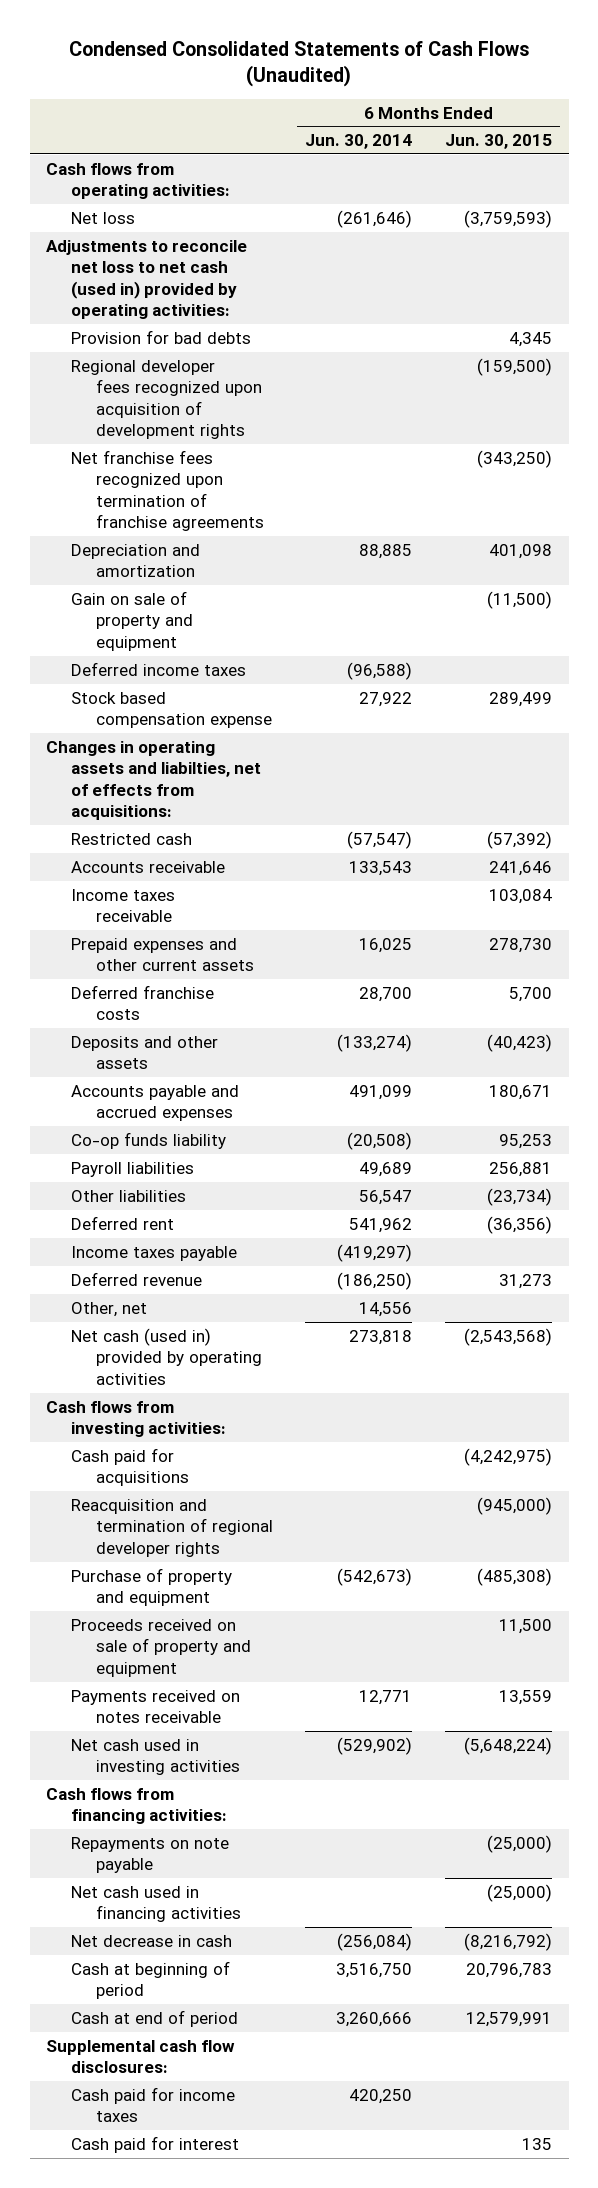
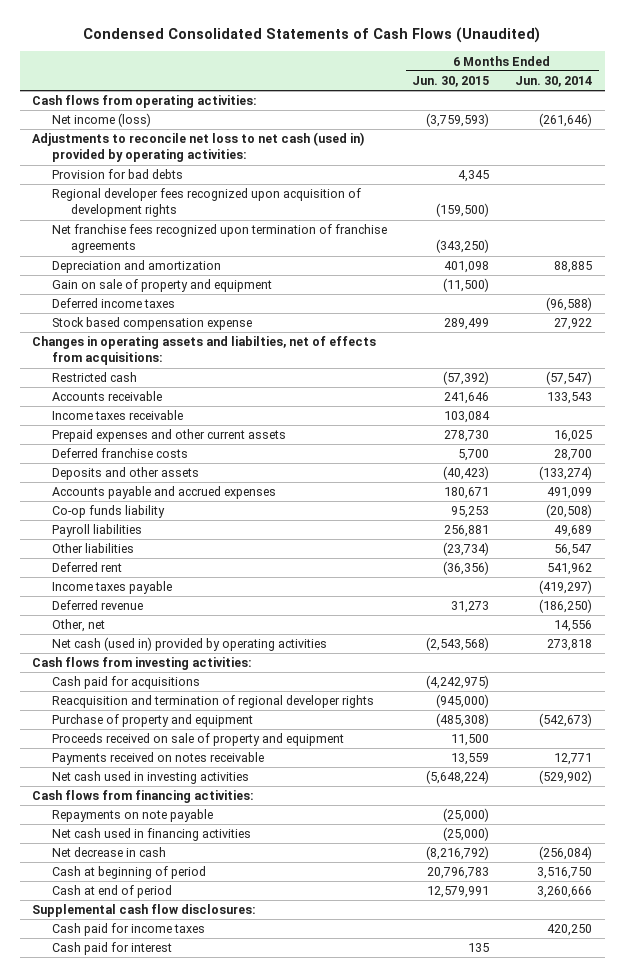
[70,211,135,224] Net loss -> [51,113,151,128] Net income (loss)

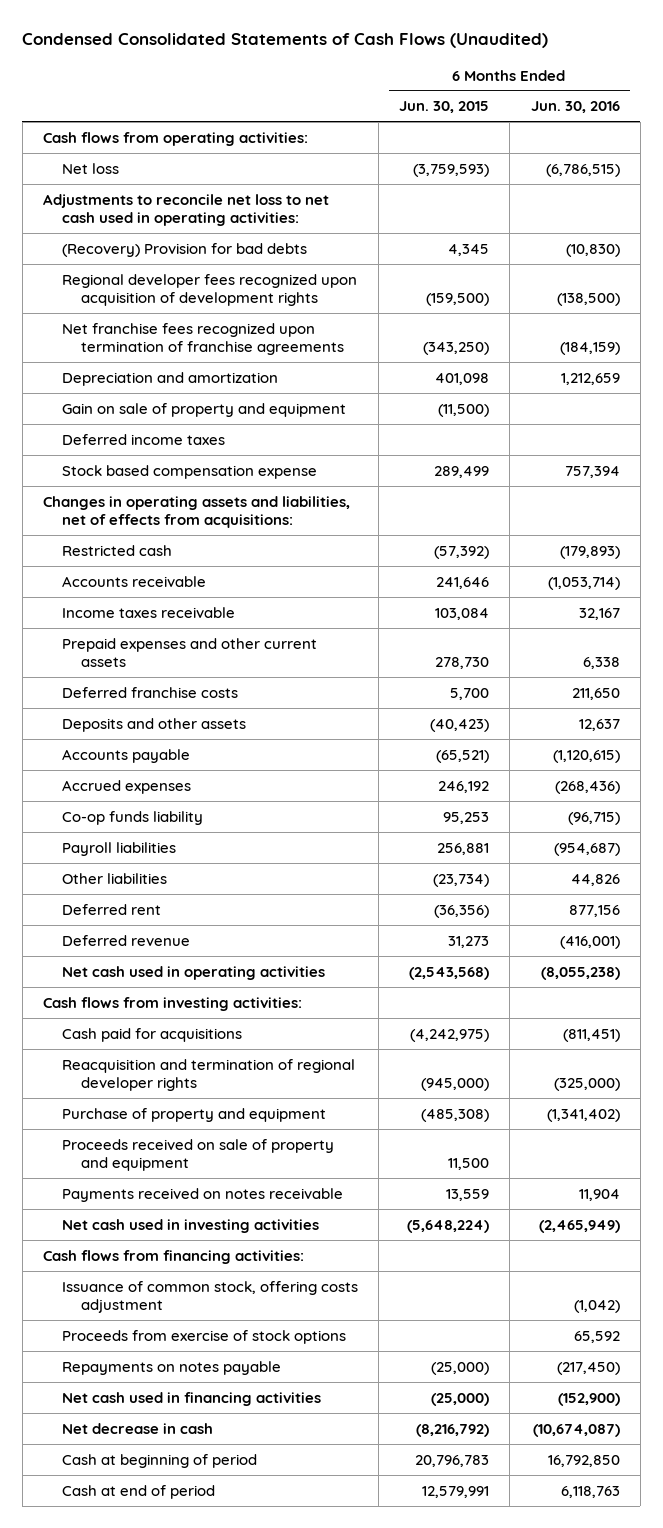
[515,76,593,88] Jun. 30, 2014 -> none
none -> [530,101,620,114] Jun. 30, 2016
[51,113,151,128] Net income (loss) -> [61,162,119,174] Net loss
[32,132,365,163] Adjustments to reconcile net loss to net cash (used in) provided by operating activities: -> [43,193,330,227] Adjustments to reconcile net loss to net cash used in operating activities:
[51,169,183,180] Provision for bad debts -> [61,242,307,257] (Recovery) Provision for bad debts
[32,336,377,366] Changes in operating assets and liabilties, net of effects from acquisitions: -> [43,495,351,529] Changes in operating assets and liabilities, net of effects from acquisitions:
[51,486,276,500] Accounts payable and accrued expenses -> none
none -> [61,748,190,763] Accounts payable
none -> [61,779,191,794] Accrued expenses
[51,581,172,595] Income taxes payable -> none
[51,619,105,633] Other, net -> none
[51,637,327,652] Net cash (used in) provided by operating activities -> [61,965,325,980] Net cash used in operating activities
none -> [61,1280,358,1314] Issuance of common stock, offering costs adjustment
none -> [61,1329,346,1344] Proceeds from exercise of stock options
[51,809,213,823] Repayments on note payable -> [61,1360,281,1375] Repayments on notes payable
[32,904,257,918] Supplemental cash flow disclosures: -> none
[51,923,205,937] Cash paid for income taxes -> none
[51,942,172,956] Cash paid for interest -> none

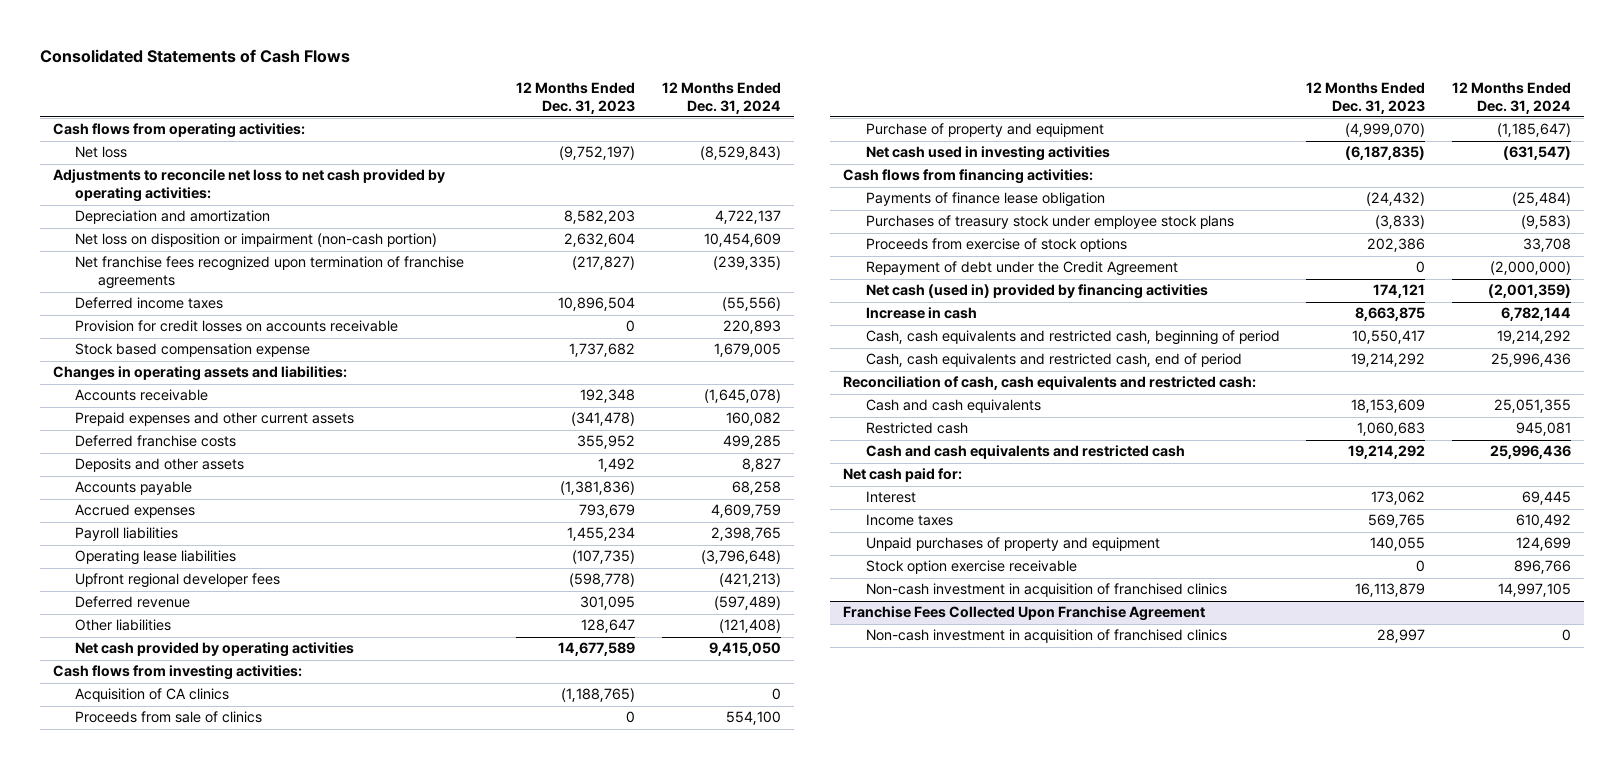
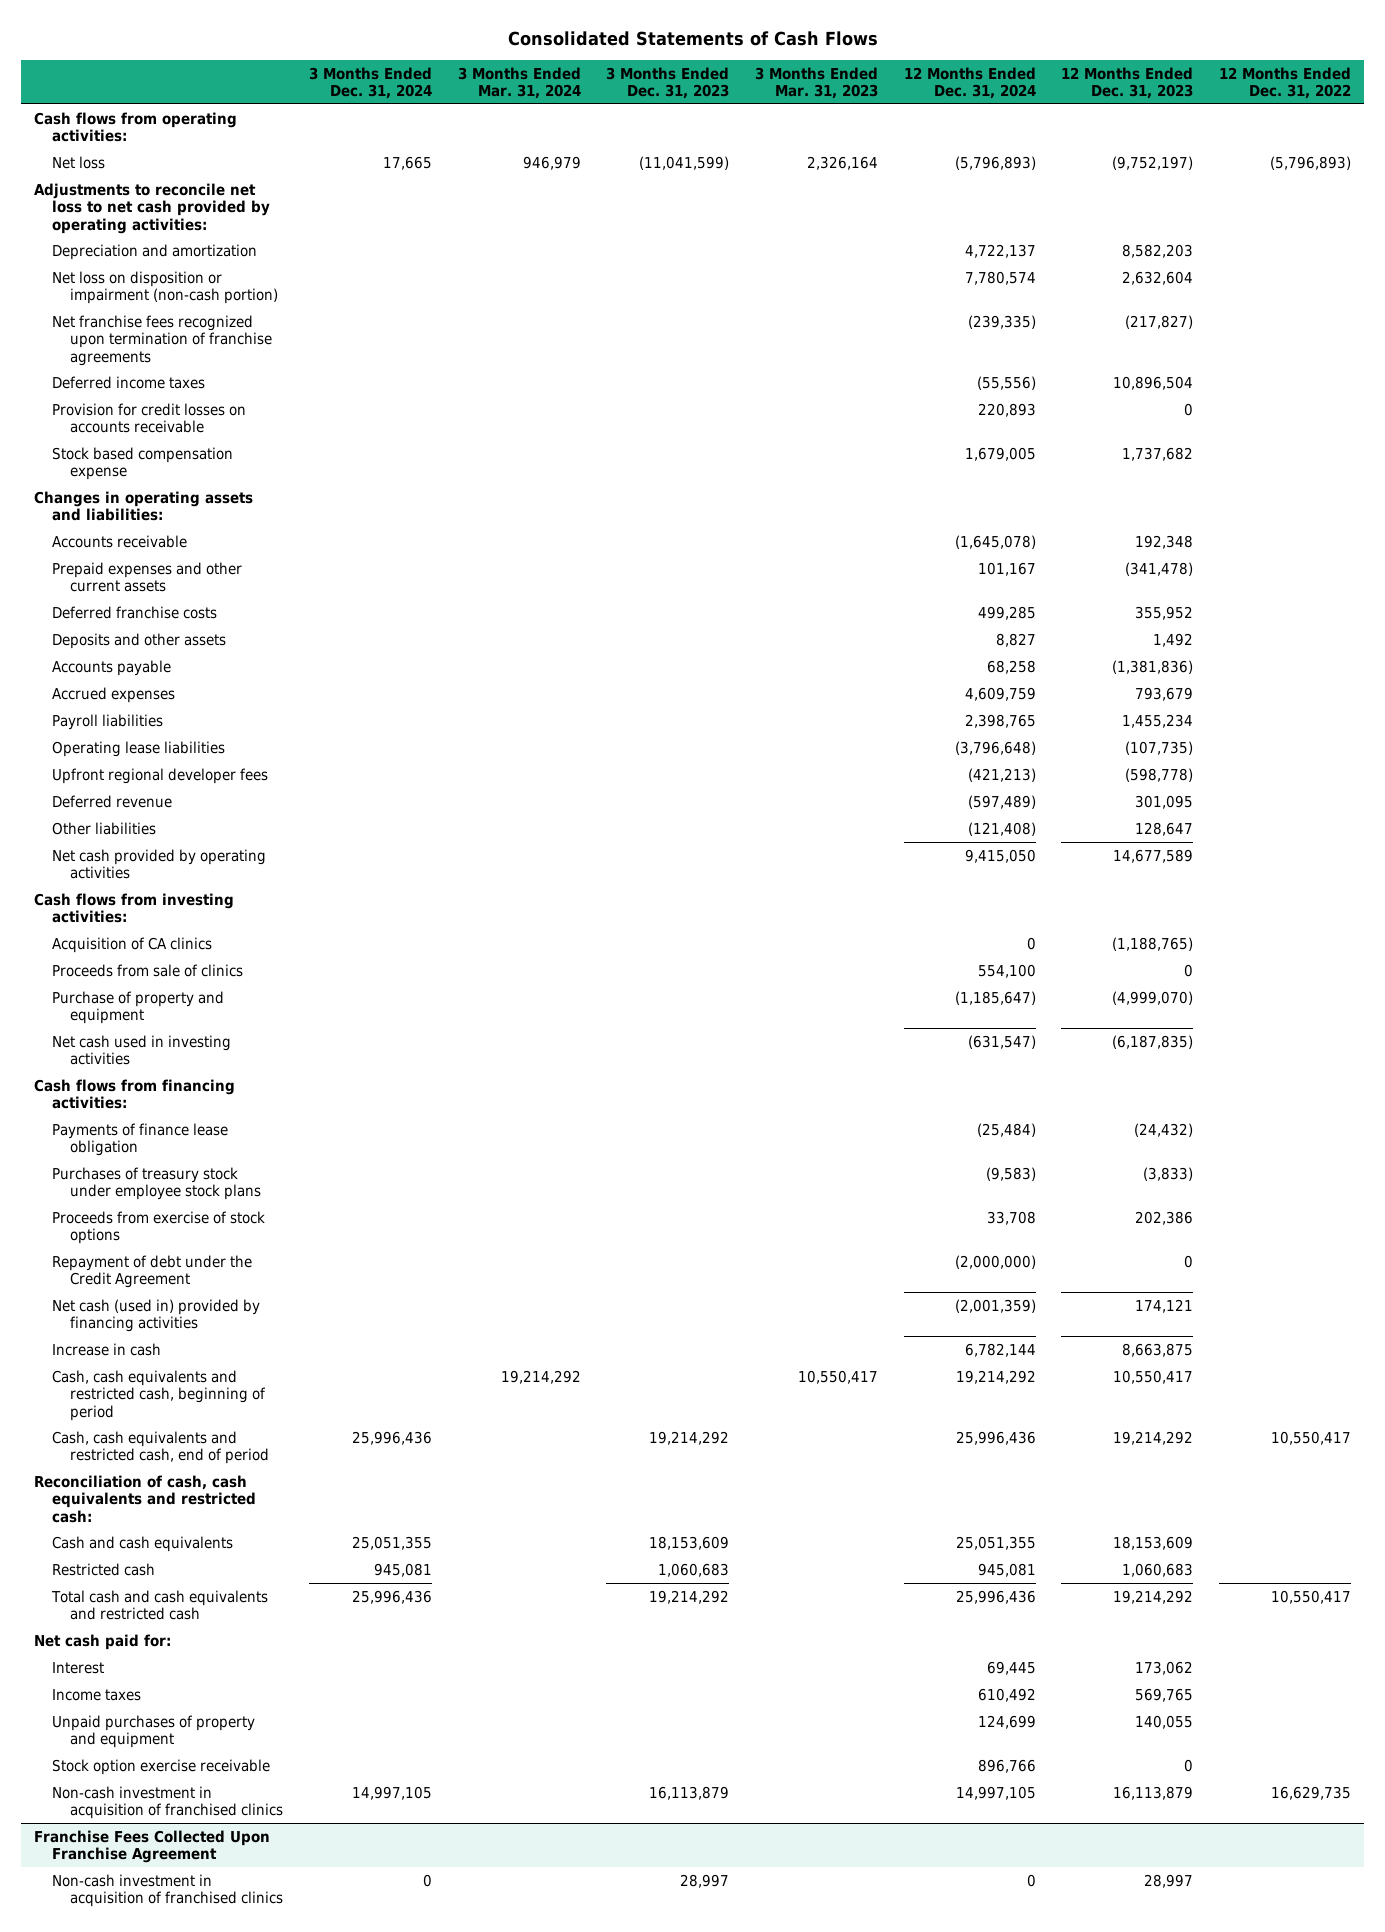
none -> [309,66,433,100] 3 Months Ended Dec. 31, 2024
none -> [457,66,581,100] 3 Months Ended Mar. 31, 2024
none -> [606,66,730,100] 3 Months Ended Dec. 31, 2023
none -> [755,66,879,100] 3 Months Ended Mar. 31, 2023
none -> [1219,66,1352,100] 12 Months Ended Dec. 31, 2022
[699,146,781,161] (8,529,843) -> [954,155,1036,170] (5,796,893)
[703,233,781,248] 10,454,609 -> [964,270,1036,285] 7,780,574
[725,412,781,427] 160,082 -> [977,561,1036,576] 101,167
[865,445,1185,460] Cash and cash equivalents and restricted cash -> [51,1589,269,1621] Total cash and cash equivalents and restricted cash

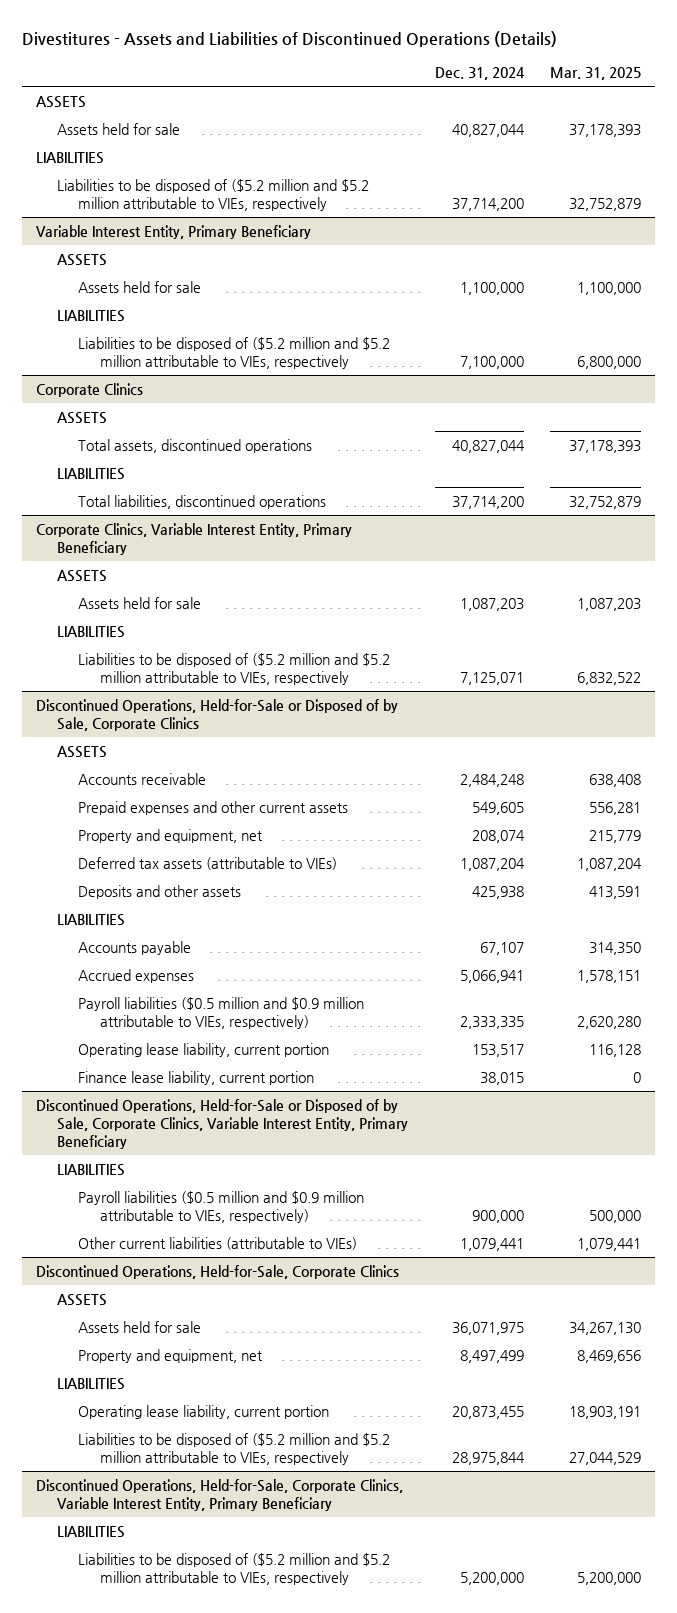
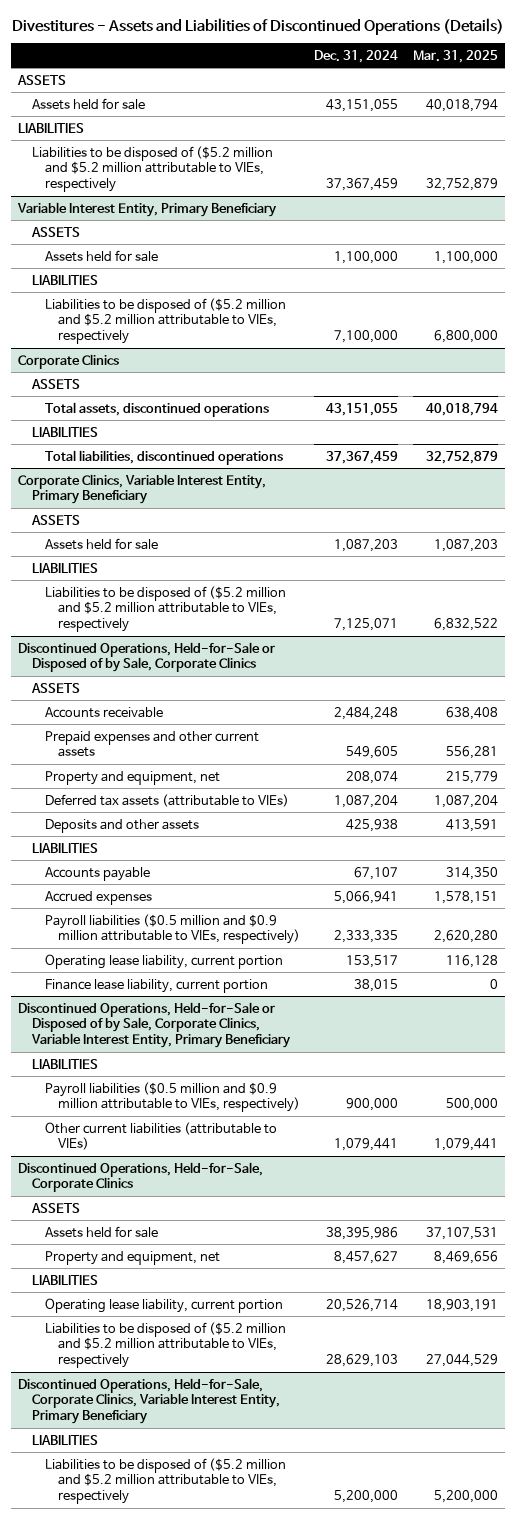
[451,123,525,137] 40,827,044 -> [326,98,399,112] 43,151,055
[569,123,642,137] 37,178,393 -> [425,98,498,112] 40,018,794
[451,198,524,212] 37,714,200 -> [326,177,399,191] 37,367,459
[451,439,525,453] 40,827,044 -> [326,402,399,416] 43,151,055
[569,439,642,453] 37,178,393 -> [425,402,498,416] 40,018,794
[451,495,524,509] 37,714,200 -> [326,450,399,464] 37,367,459
[451,1321,524,1335] 36,071,975 -> [326,1226,399,1240] 38,395,986
[569,1321,642,1335] 34,267,130 -> [425,1226,498,1240] 37,107,531
[459,1349,524,1363] 8,497,499 -> [334,1250,399,1264] 8,457,627
[451,1405,524,1419] 20,873,455 -> [326,1298,399,1312] 20,526,714
[451,1452,525,1466] 28,975,844 -> [326,1353,399,1367] 28,629,103

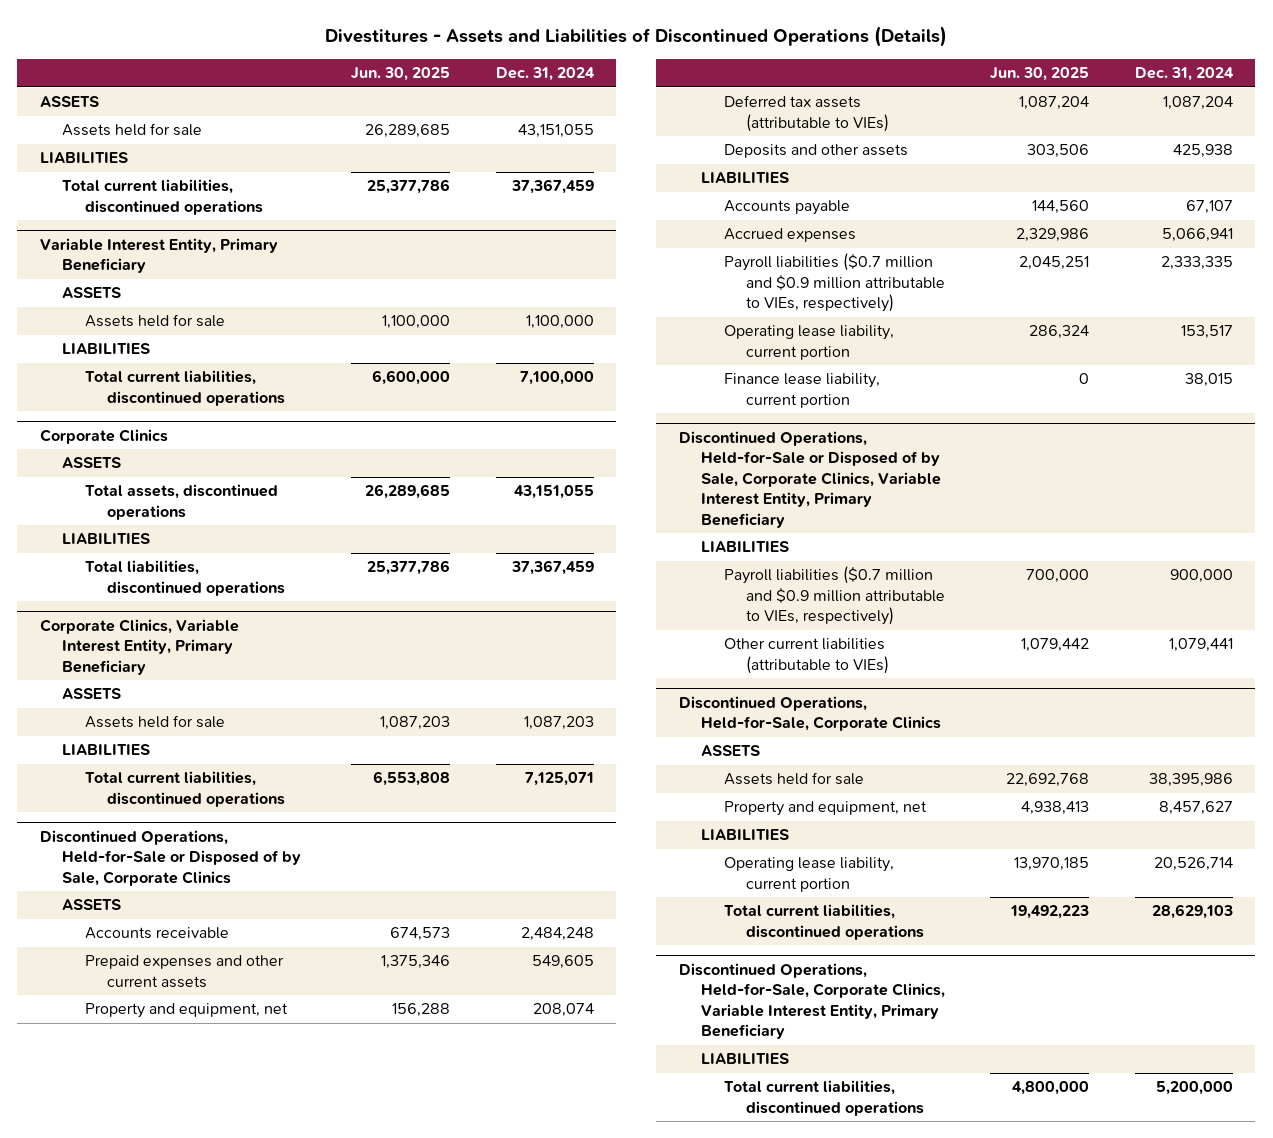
[412,49,498,63] Mar. 31, 2025 -> none
none -> [351,67,451,82] Jun. 30, 2025
[31,145,273,192] Liabilities to be disposed of ($5.2 million and $5.2 million attributable to VIEs, respectively -> [62,179,263,215] Total current liabilities, discontinued operations
[44,297,286,344] Liabilities to be disposed of ($5.2 million and $5.2 million attributable to VIEs, respectively -> [84,370,285,406] Total current liabilities, discontinued operations
[44,585,286,632] Liabilities to be disposed of ($5.2 million and $5.2 million attributable to VIEs, respectively -> [84,771,285,807] Total current liabilities, discontinued operations
[44,913,300,945] Payroll liabilities ($0.5 million and $0.9 million attributable to VIEs, respectively) -> [723,253,945,313] Payroll liabilities ($0.7 million and $0.9 million attributable to VIEs, respectively)
[44,1081,300,1113] Payroll liabilities ($0.5 million and $0.9 million attributable to VIEs, respectively) -> [723,566,945,626] Payroll liabilities ($0.7 million and $0.9 million attributable to VIEs, respectively)
[44,1321,286,1368] Liabilities to be disposed of ($5.2 million and $5.2 million attributable to VIEs, respectively -> [723,904,924,940] Total current liabilities, discontinued operations
[44,1457,286,1504] Liabilities to be disposed of ($5.2 million and $5.2 million attributable to VIEs, respectively -> [723,1080,924,1116] Total current liabilities, discontinued operations

